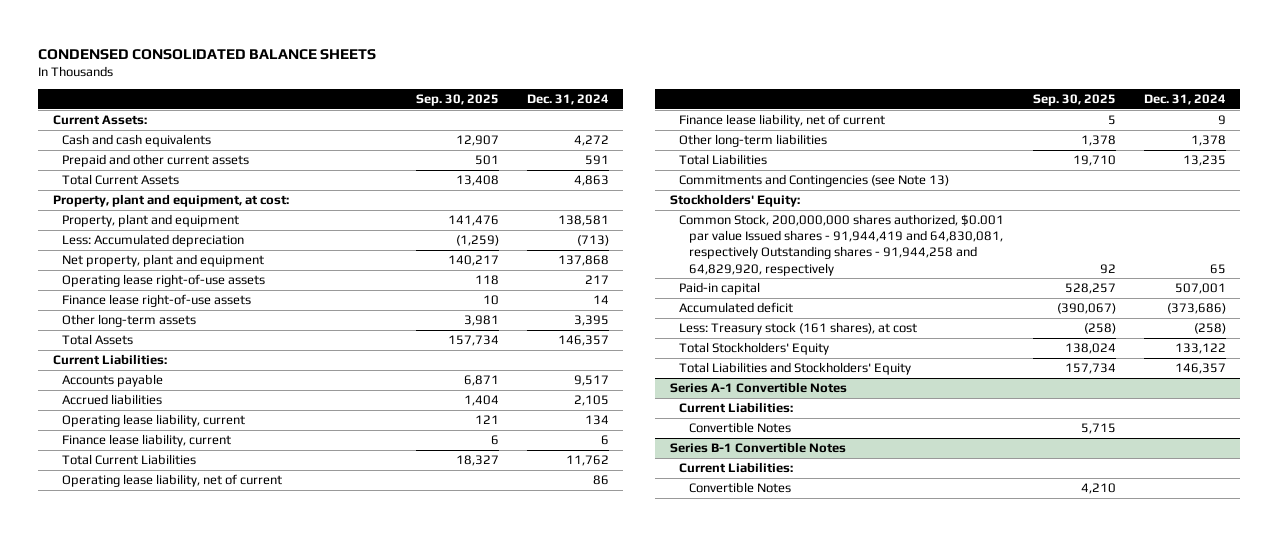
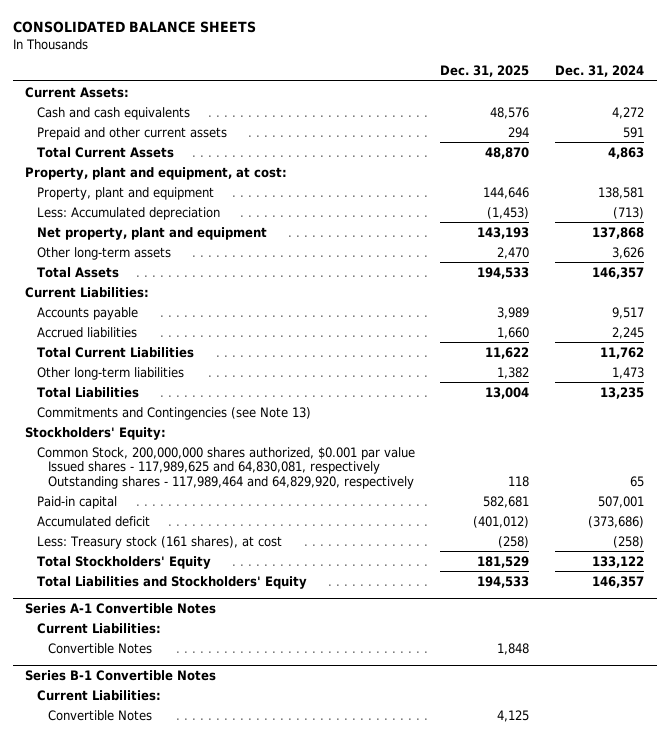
[38,48,377,60] CONDENSED CONSOLIDATED BALANCE SHEETS -> [12,20,256,33] CONSOLIDATED BALANCE SHEETS
[415,94,499,107] Sep. 30, 2025 -> none
none -> [440,65,530,78] Dec. 31, 2025
[62,274,266,288] Operating lease right-of-use assets -> none
[62,294,252,308] Finance lease right-of-use assets -> none
[573,315,609,327] 3,395 -> [612,246,645,259] 3,626
[62,414,246,428] Operating lease liability, current -> none
[62,434,232,448] Finance lease liability, current -> none
[573,395,609,407] 2,105 -> [612,326,645,339] 2,245
[62,474,283,488] Operating lease liability, net of current -> none
[679,114,886,128] Finance lease liability, net of current -> none
[1190,135,1226,147] 1,378 -> [612,366,645,379] 1,473
[679,214,1005,276] Common Stock, 200,000,000 shares authorized, $0.001 par value Issued shares - 91,944,419 and 64,830,081, respectively Outstanding shares - 91,944,258 and 64,829,920, respectively -> [36,446,415,489] Common Stock, 200,000,000 shares authorized, $0.001 par value Issued shares - 117,989,625 and 64,830,081, respectively Outstanding shares - 117,989,464 and 64,829,920, respectively

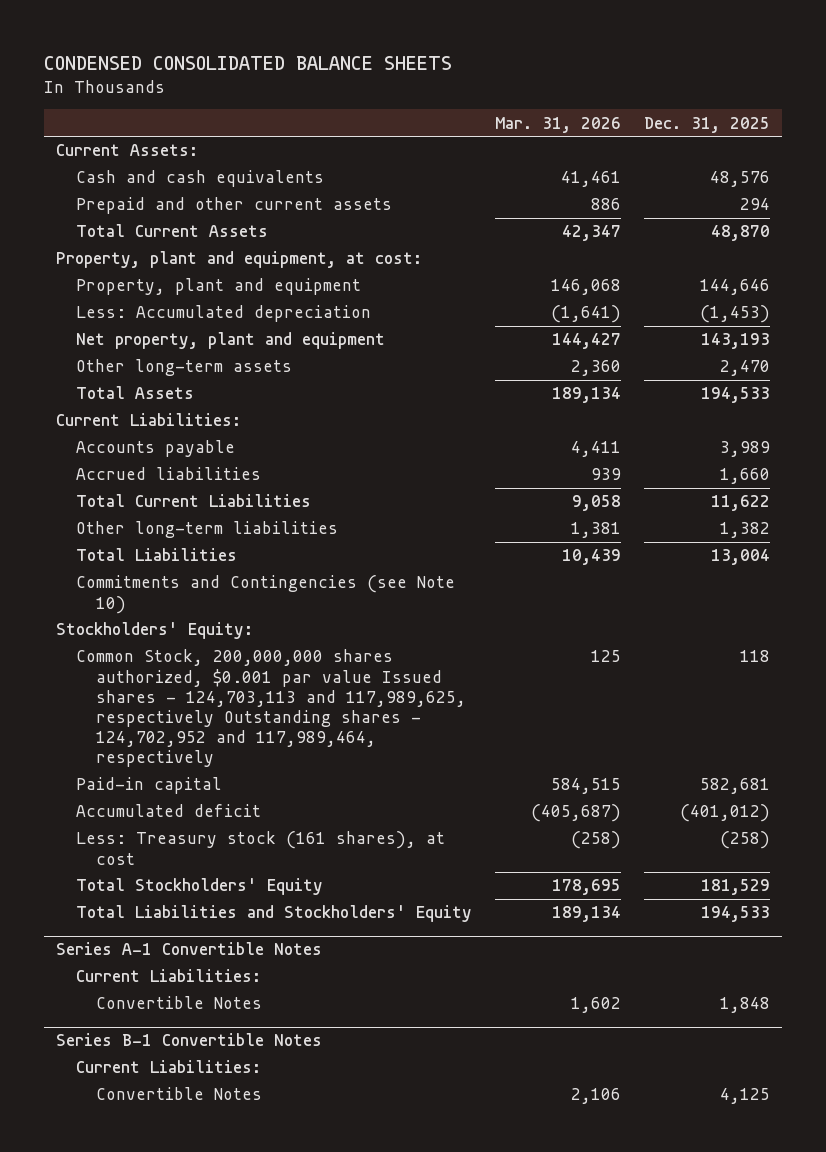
[12,20,256,33] CONSOLIDATED BALANCE SHEETS -> [44,56,453,71] CONDENSED CONSOLIDATED BALANCE SHEETS
[555,65,645,78] Dec. 31, 2024 -> none
none -> [494,116,621,133] Mar. 31, 2026
[36,406,311,420] Commitments and Contingencies (see Note 13) -> [75,575,455,614] Commitments and Contingencies (see Note 10)
[36,446,415,489] Common Stock, 200,000,000 shares authorized, $0.001 par value Issued shares - 117,989,625 and 64,830,081, respectively Outstanding shares - 117,989,464 and 64,829,920, respectively -> [75,649,467,768] Common Stock, 200,000,000 shares authorized, $0.001 par value Issued shares - 124,703,113 and 117,989,625, respectively Outstanding shares - 124,702,952 and 117,989,464, respectively

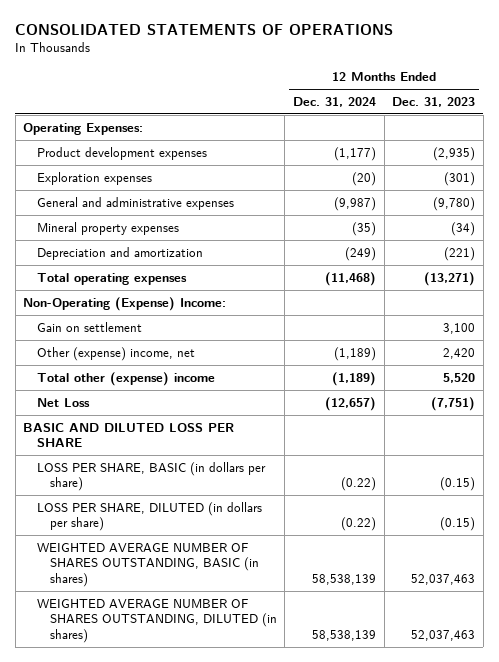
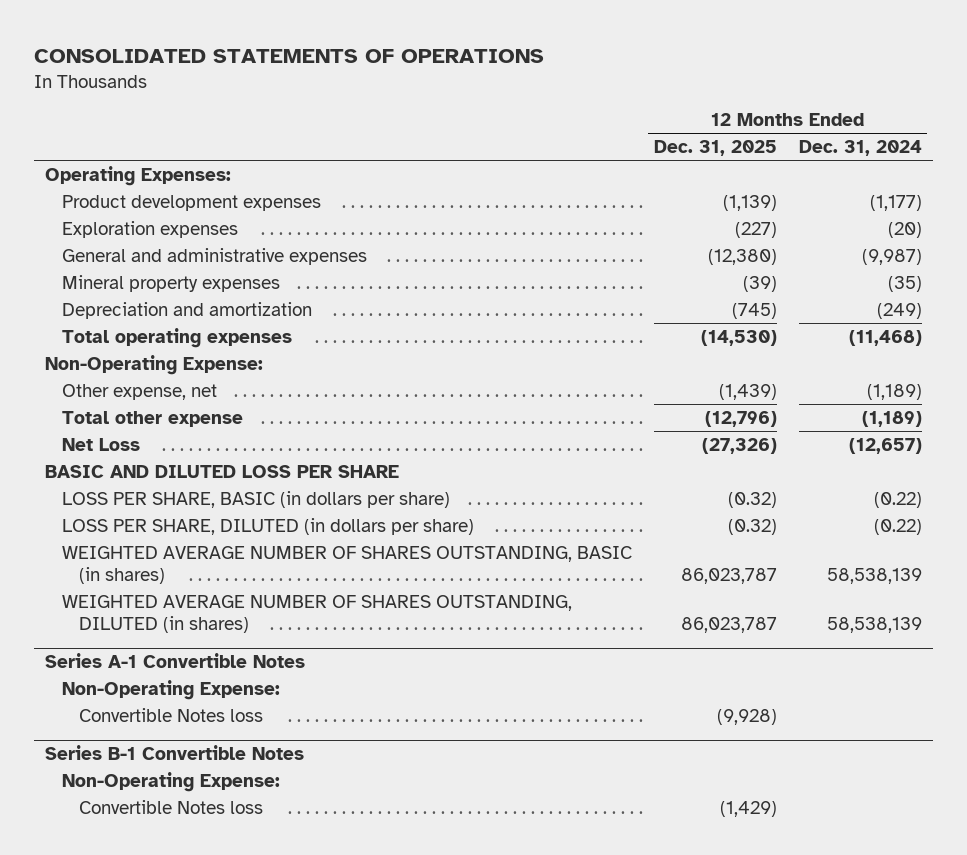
[392,96,476,107] Dec. 31, 2023 -> none
none -> [653,140,777,157] Dec. 31, 2025
[36,321,142,332] Gain on settlement -> none
[23,296,227,311] Non-Operating (Expense) Income: -> [44,354,263,375] Non-Operating Expense:
[36,346,195,361] Other (expense) income, net -> [61,383,217,400] Other expense, net
[36,371,215,386] Total other (expense) income -> [61,410,243,427] Total other expense
none -> [44,652,305,668] Series A-1 Convertible Notes
none -> [61,679,280,700] Non-Operating Expense:
none -> [78,707,263,722] Convertible Notes loss
none -> [44,744,304,760] Series B-1 Convertible Notes
none -> [61,771,280,792] Non-Operating Expense:
none -> [78,799,263,814] Convertible Notes loss

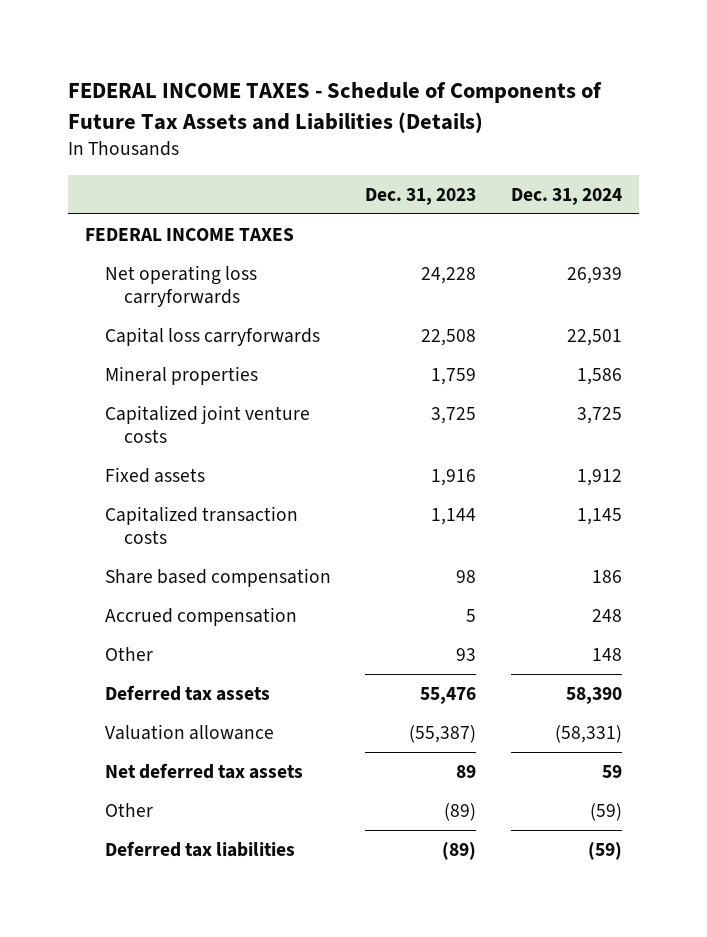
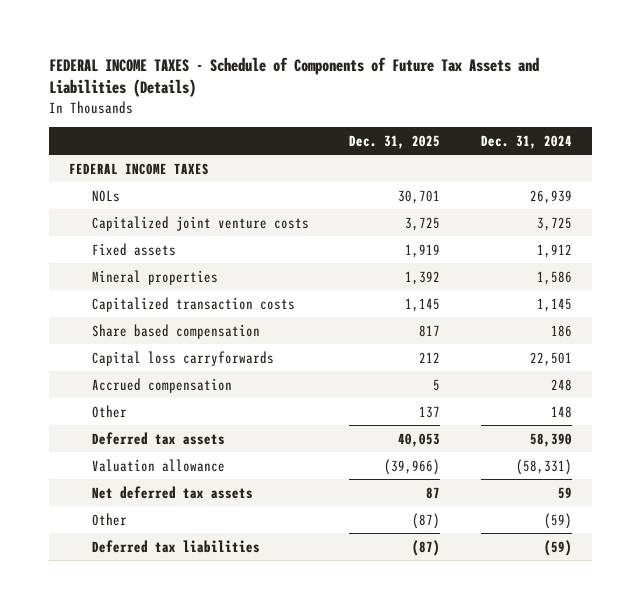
[365,187,477,205] Dec. 31, 2023 -> none
none -> [349,134,441,149] Dec. 31, 2025
[104,264,257,308] Net operating loss carryforwards -> [91,189,120,202] NOLs
[104,365,258,385] Mineral properties -> [91,269,218,285] Mineral properties
[104,326,320,346] Capital loss carryforwards -> [91,350,274,366] Capital loss carryforwards

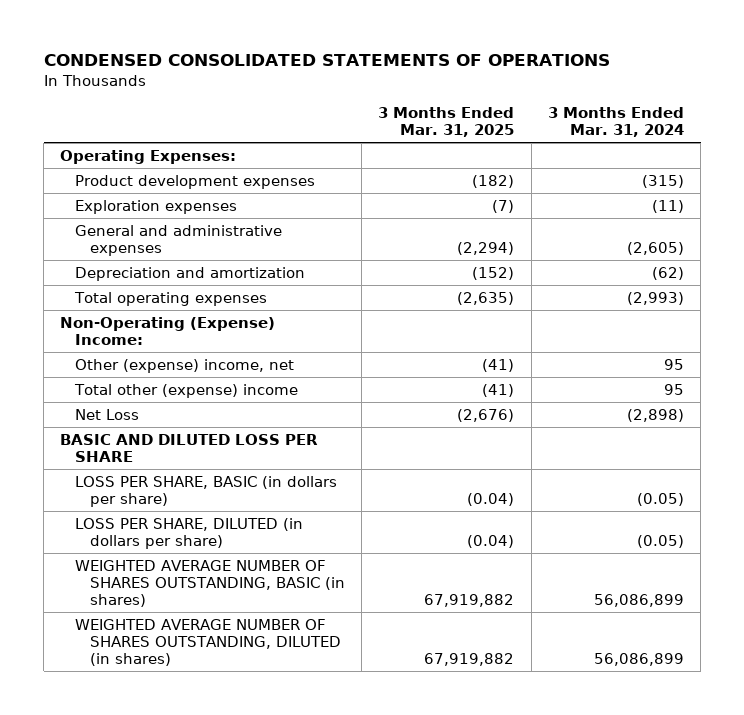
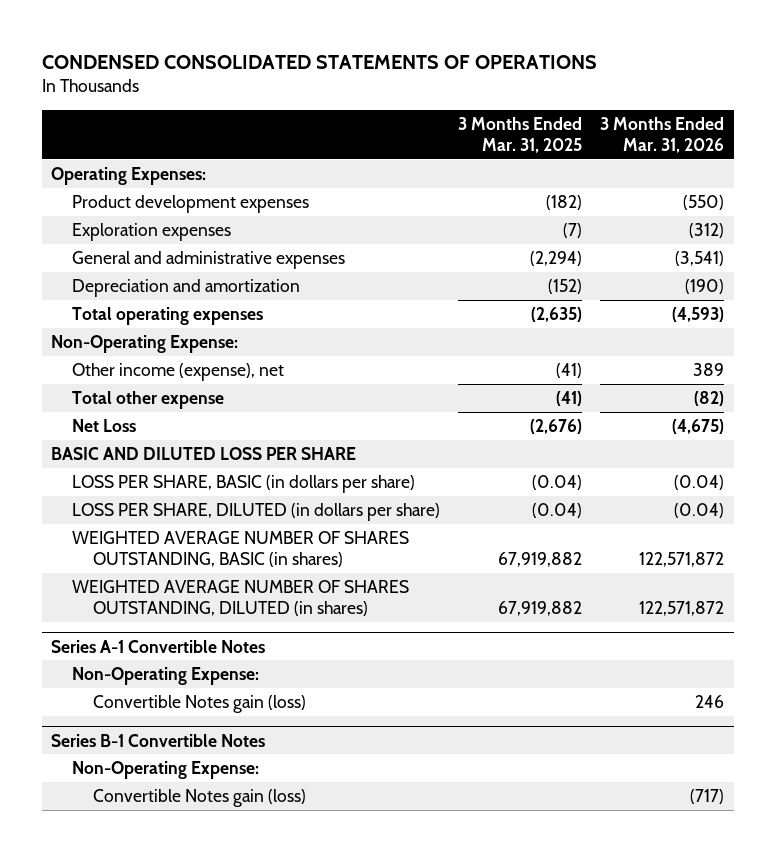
[547,106,684,137] 3 Months Ended Mar. 31, 2024 -> none
none -> [600,116,725,154] 3 Months Ended Mar. 31, 2026
[60,316,276,345] Non-Operating (Expense) Income: -> [50,334,238,353] Non-Operating Expense:
[75,358,295,373] Other (expense) income, net -> [72,362,285,381] Other income (expense), net
[74,383,299,398] Total other (expense) income -> [72,390,225,409] Total other expense
none -> [50,639,265,653] Series A-1 Convertible Notes
none -> [72,666,260,685] Non-Operating Expense:
none -> [93,694,307,713] Convertible Notes gain (loss)
none -> [50,733,265,747] Series B-1 Convertible Notes
none -> [72,760,260,779] Non-Operating Expense:
none -> [93,788,307,807] Convertible Notes gain (loss)

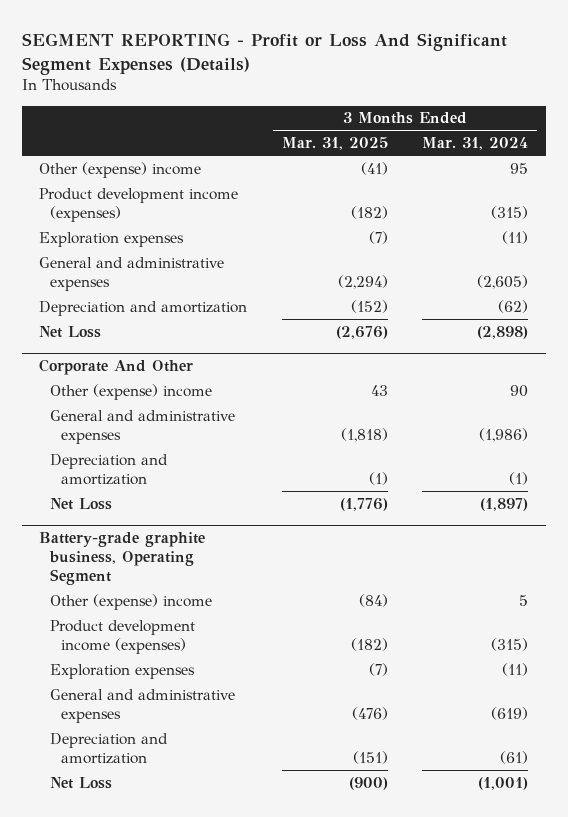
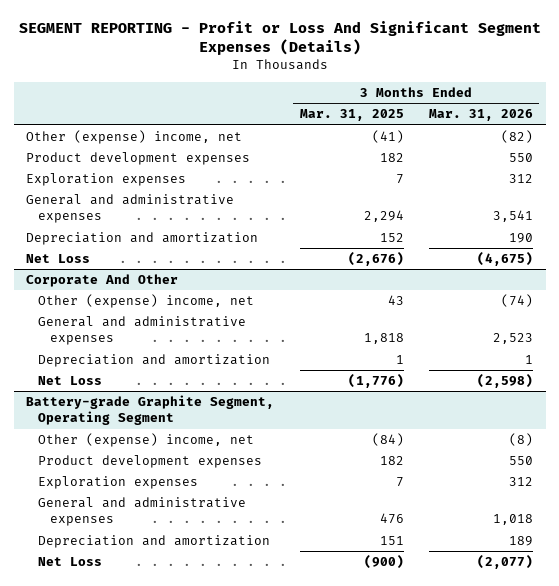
[422,137,529,151] Mar. 31, 2024 -> none
none -> [429,109,534,122] Mar. 31, 2026
[39,161,202,178] Other (expense) income -> [26,130,243,145] Other (expense) income, net
[39,187,239,222] Product development income (expenses) -> [26,152,251,166] Product development expenses
[350,205,388,219] (182) -> [379,153,404,163] 182
[368,230,388,244] (7) -> [395,174,404,185] 7
[337,274,388,289] (2,294) -> [363,210,404,223] 2,294
[350,299,388,313] (152) -> [379,233,404,243] 152
[50,383,213,400] Other (expense) income -> [38,294,255,309] Other (expense) income, net
[340,427,388,442] (1,818) -> [363,333,404,345] 1,818
[368,471,388,485] (1) -> [395,355,404,365] 1
[39,532,206,586] Battery-grade graphite business, Operating Segment -> [26,395,275,426] Battery-grade Graphite Segment, Operating Segment
[50,593,213,610] Other (expense) income -> [38,433,255,448] Other (expense) income, net
[50,619,196,654] Product development income (expenses) -> [38,455,263,469] Product development expenses
[350,637,388,651] (182) -> [379,456,404,466] 182
[368,662,388,676] (7) -> [395,477,404,488] 7
[351,706,388,720] (476) -> [379,513,404,525] 476
[352,750,388,764] (151) -> [379,536,404,546] 151

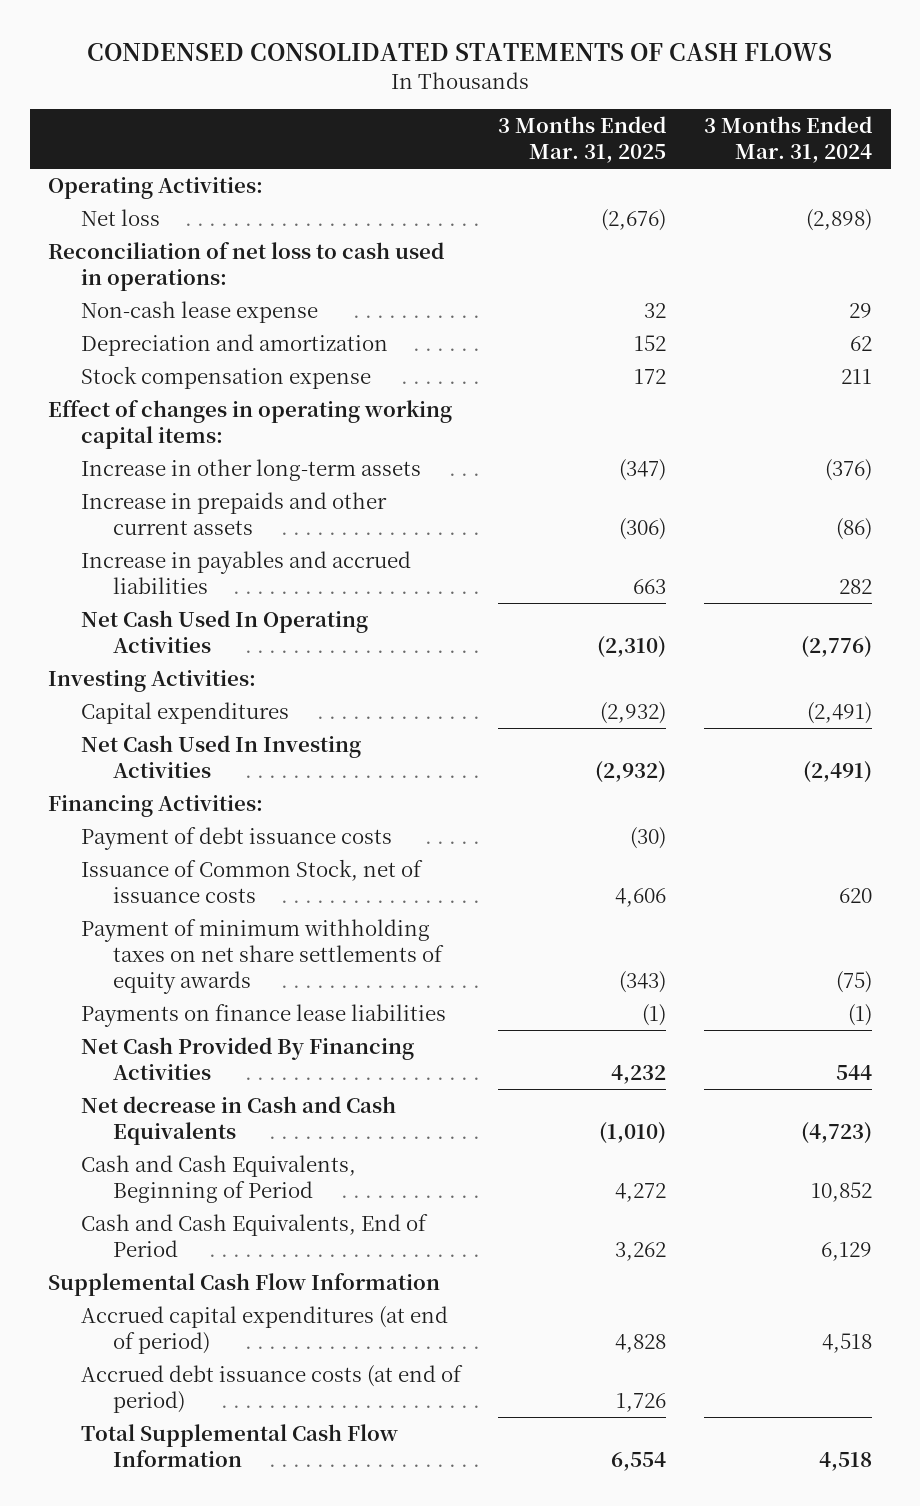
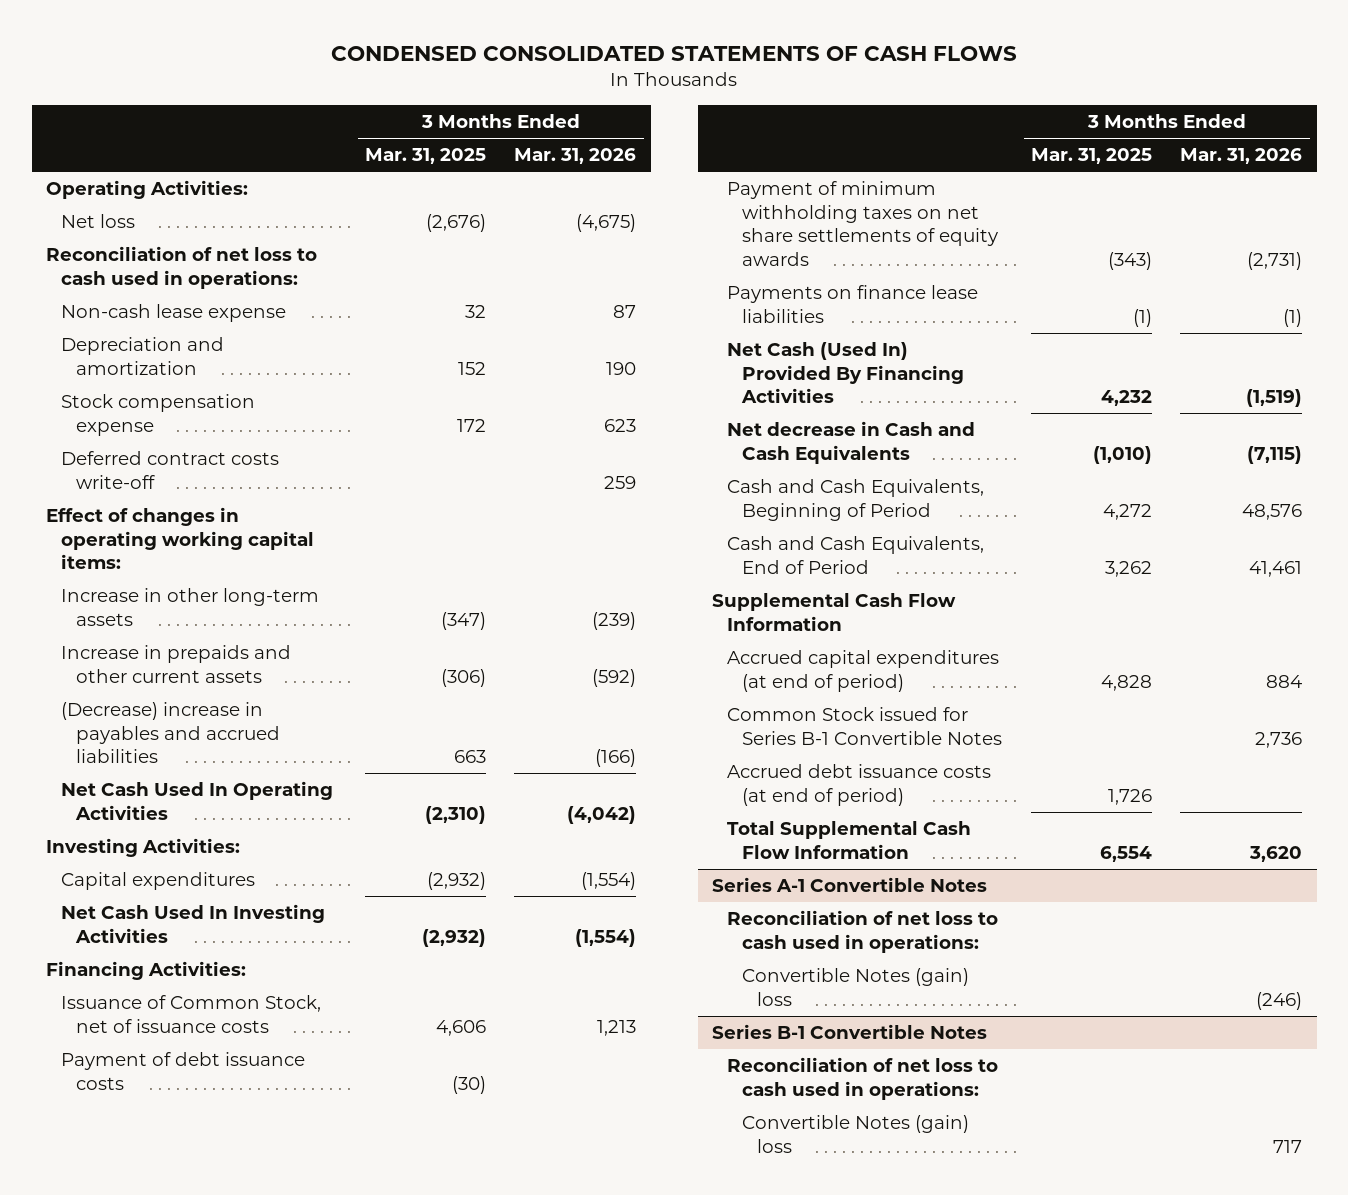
[703,116,872,163] 3 Months Ended Mar. 31, 2024 -> none
none -> [514,148,637,165] Mar. 31, 2026
none -> [61,451,280,489] Deferred contract costs write-off
[80,551,411,594] Increase in payables and accrued liabilities -> [61,702,281,764] (Decrease) increase in payables and accrued liabilities
[80,827,392,851] Payment of debt issuance costs -> [61,1052,306,1090] Payment of debt issuance costs
[80,1037,414,1080] Net Cash Provided By Financing Activities -> [727,342,965,404] Net Cash (Used In) Provided By Financing Activities
none -> [727,707,1003,745] Common Stock issued for Series B-1 Convertible Notes
none -> [711,877,987,893] Series A-1 Convertible Notes
none -> [727,910,999,953] Reconciliation of net loss to cash used in operations:
none -> [742,968,970,1006] Convertible Notes (gain) loss
none -> [711,1024,987,1040] Series B-1 Convertible Notes
none -> [727,1057,999,1100] Reconciliation of net loss to cash used in operations:
none -> [742,1115,970,1153] Convertible Notes (gain) loss

